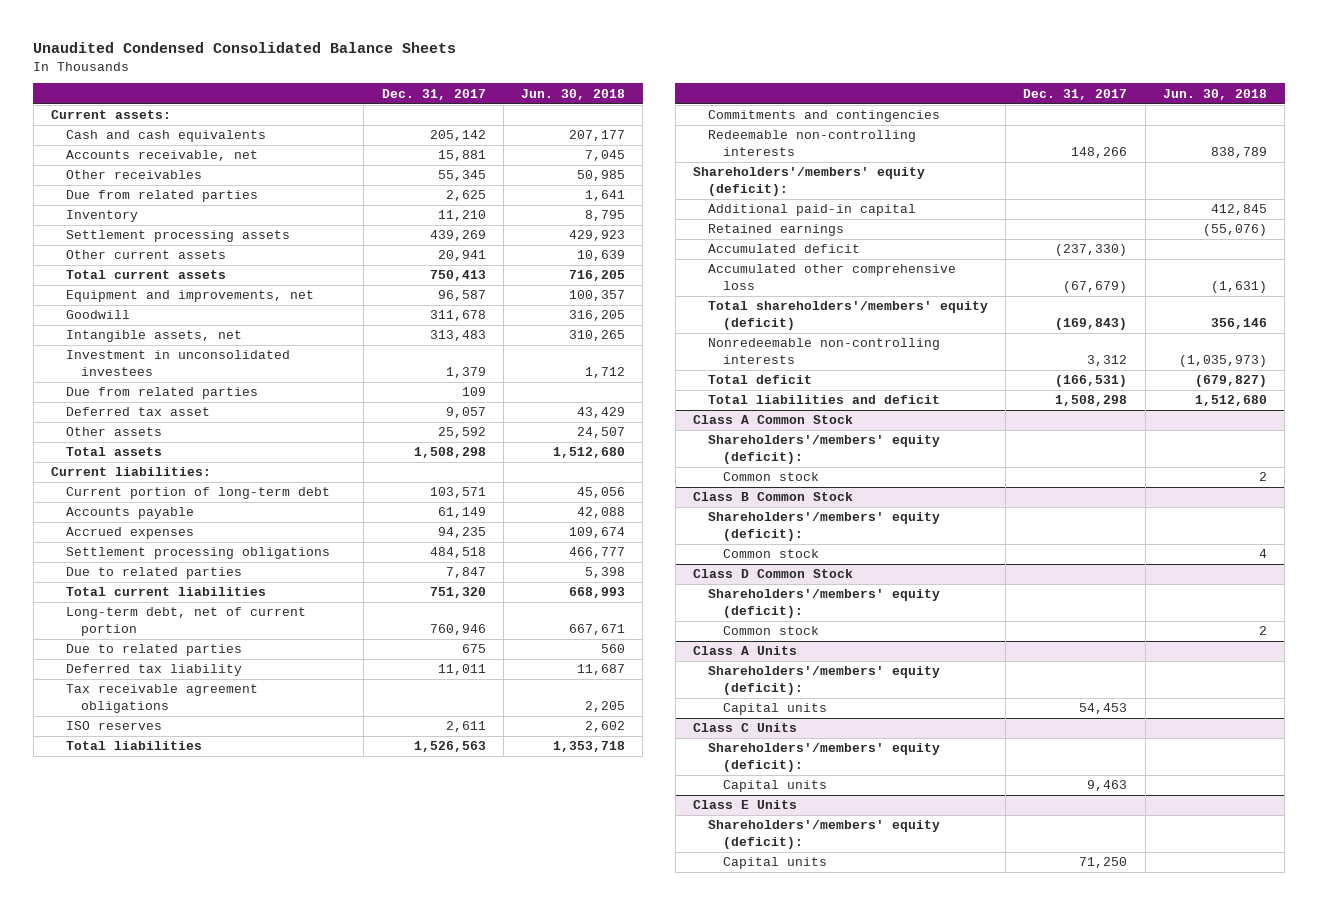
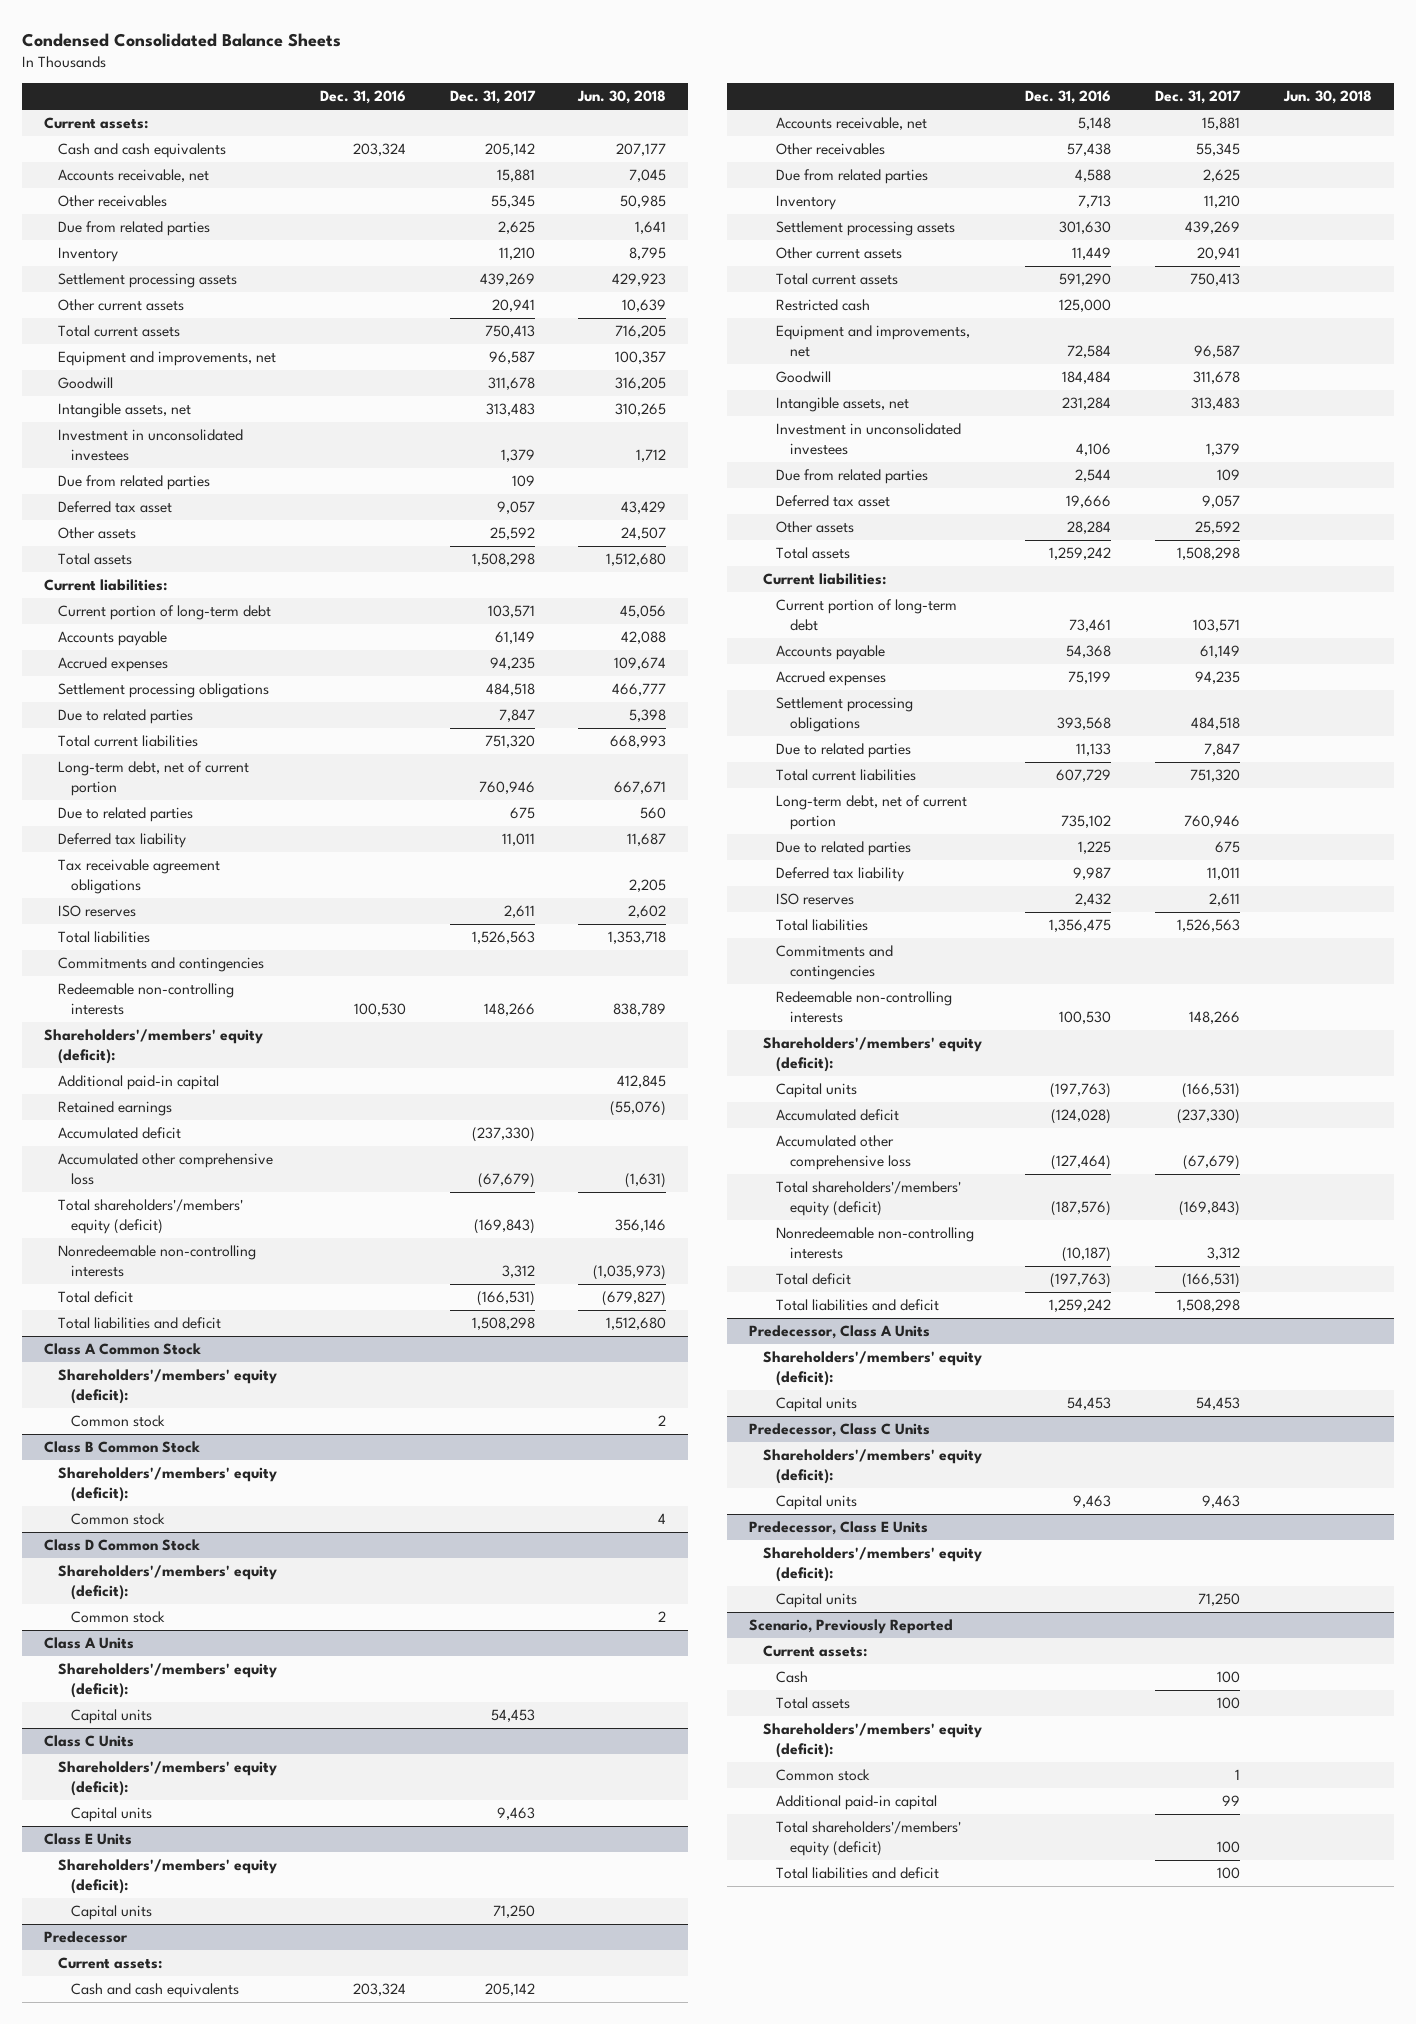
[33,42,457,54] Unaudited Condensed Consolidated Balance Sheets -> [22,33,342,48] Condensed Consolidated Balance Sheets
none -> [320,90,407,105] Dec. 31, 2016
none -> [43,1931,128,1944] Predecessor
none -> [57,1957,162,1970] Current assets:
none -> [71,1983,240,1999] Cash and cash equivalents
none -> [776,117,928,131] Accounts receivable, net
none -> [776,143,886,156] Other receivables
none -> [776,169,929,185] Due from related parties
none -> [776,195,837,211] Inventory
none -> [776,221,956,237] Settlement processing assets
none -> [776,247,903,260] Other current assets
none -> [776,273,899,286] Total current assets
none -> [776,299,871,312] Restricted cash
none -> [776,325,971,357] Equipment and improvements, net
none -> [776,371,832,384] Goodwill
none -> [776,397,910,413] Intangible assets, net
none -> [776,423,962,455] Investment in unconsolidated investees
none -> [776,469,929,485] Due from related parties
none -> [776,495,891,508] Deferred tax asset
none -> [776,521,855,534] Other assets
none -> [776,547,851,560] Total assets
none -> [762,573,886,586] Current liabilities:
none -> [776,599,958,631] Current portion of long-term debt
none -> [776,645,886,661] Accounts payable
none -> [776,671,887,687] Accrued expenses
none -> [776,697,914,732] Settlement processing obligations
none -> [776,743,912,759] Due to related parties
none -> [776,769,917,782] Total current liabilities
none -> [776,795,968,830] Long-term debt, net of current portion
none -> [776,841,912,857] Due to related parties
none -> [776,867,905,883] Deferred tax liability
none -> [776,893,855,906] ISO reserves
none -> [776,919,869,932] Total liabilities
none -> [776,945,894,980] Commitments and contingencies
none -> [776,991,953,1023] Redeemable non-controlling interests
none -> [762,1037,982,1072] Shareholders'/members' equity (deficit):
none -> [776,1083,858,1099] Capital units
none -> [776,1109,900,1122] Accumulated deficit
none -> [776,1135,912,1170] Accumulated other comprehensive loss
none -> [776,1181,962,1216] Total shareholders'/members' equity (deficit)
none -> [776,1227,975,1259] Nonredeemable non-controlling interests
none -> [776,1273,852,1286] Total deficit
none -> [776,1299,940,1312] Total liabilities and deficit
none -> [749,1325,931,1340] Predecessor, Class A Units
none -> [762,1351,982,1386] Shareholders'/members' equity (deficit):
none -> [776,1397,858,1413] Capital units
none -> [749,1423,931,1438] Predecessor, Class C Units
none -> [762,1449,982,1484] Shareholders'/members' equity (deficit):
none -> [776,1495,858,1511] Capital units
none -> [749,1521,929,1536] Predecessor, Class E Units
none -> [762,1547,982,1582] Shareholders'/members' equity (deficit):
none -> [776,1593,858,1609] Capital units
none -> [749,1619,954,1635] Scenario, Previously Reported
none -> [762,1645,867,1658] Current assets:
none -> [776,1671,809,1684] Cash
none -> [776,1697,851,1710] Total assets
none -> [762,1723,982,1758] Shareholders'/members' equity (deficit):
none -> [776,1769,871,1782] Common stock
none -> [776,1795,938,1811] Additional paid-in capital
none -> [776,1821,962,1856] Total shareholders'/members' equity (deficit)
none -> [776,1867,940,1880] Total liabilities and deficit

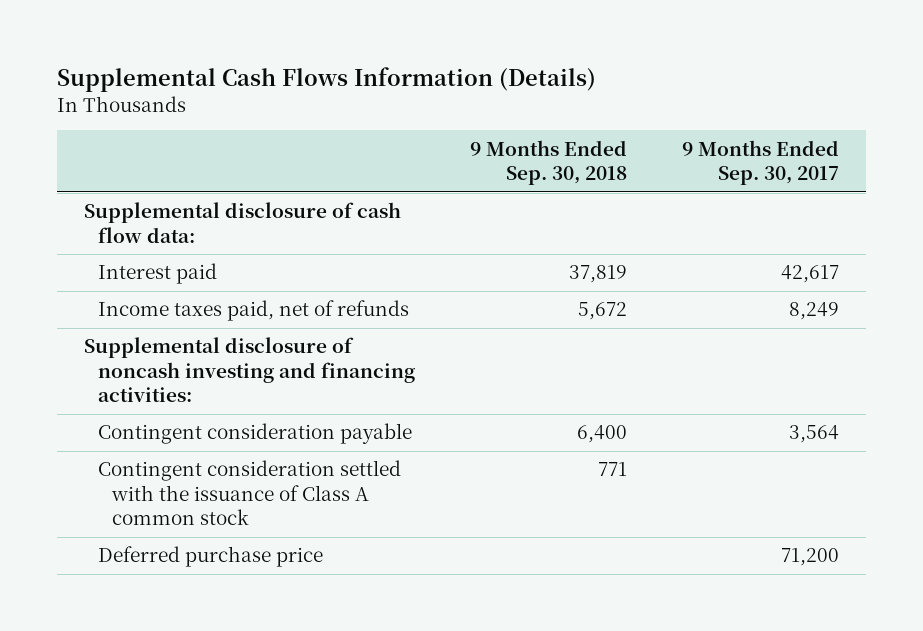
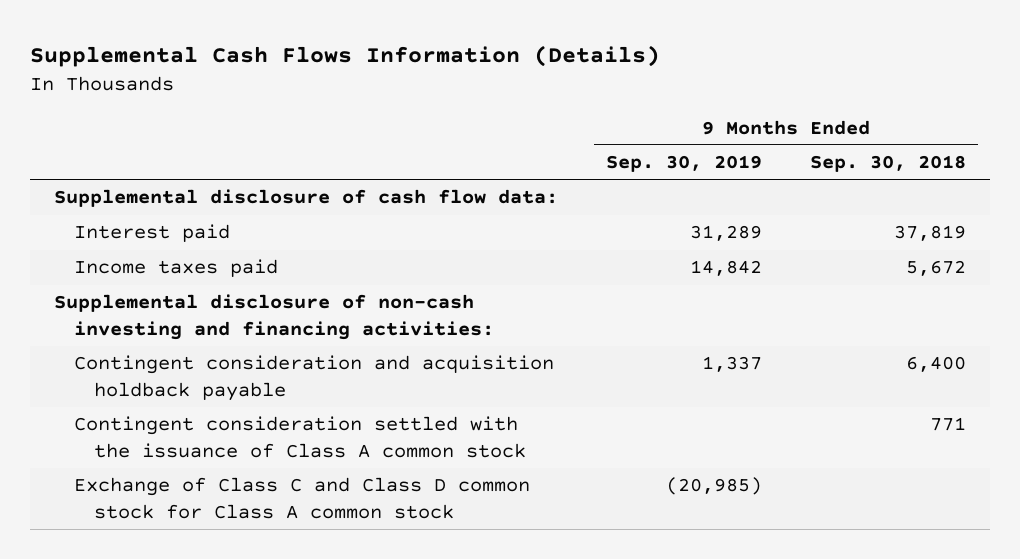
[681,139,839,186] 9 Months Ended Sep. 30, 2017 -> none
none -> [605,155,762,173] Sep. 30, 2019
[98,300,410,322] Income taxes paid, net of refunds -> [73,259,278,278] Income taxes paid
[84,337,416,403] Supplemental disclosure of noncash investing and financing activities: -> [53,294,494,340] Supplemental disclosure of non-cash investing and financing activities:
[98,423,413,445] Contingent consideration payable -> [73,355,554,401] Contingent consideration and acquisition holdback payable
[98,546,324,568] Deferred purchase price -> none
none -> [73,477,530,519] Exchange of Class C and Class D common stock for Class A common stock

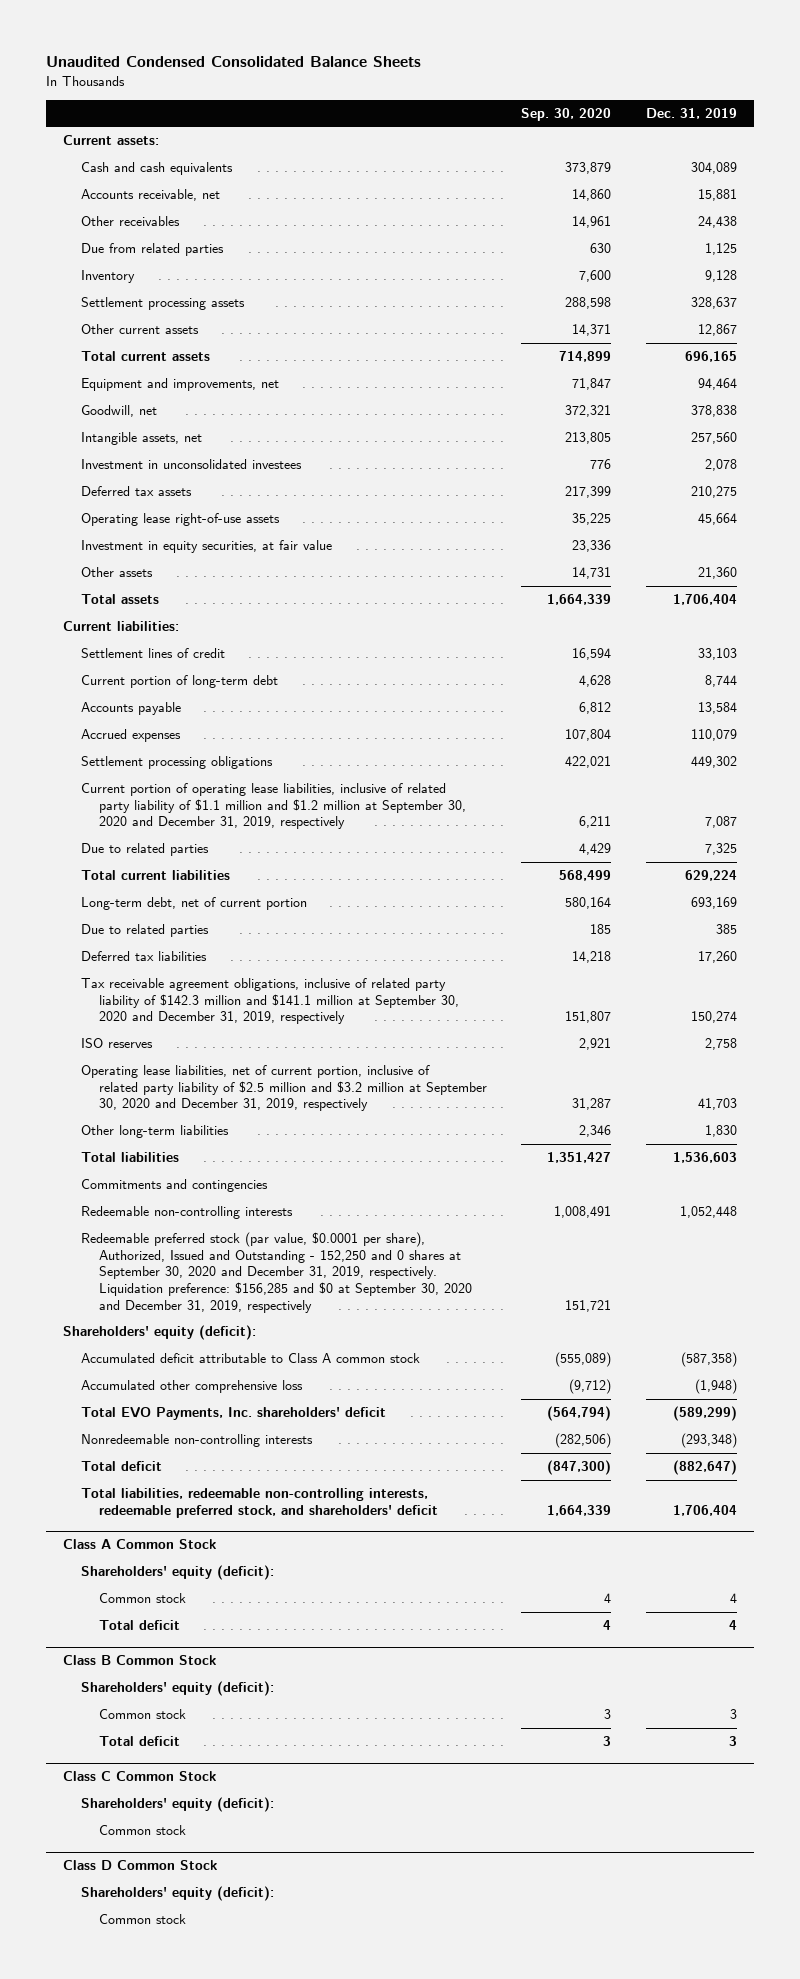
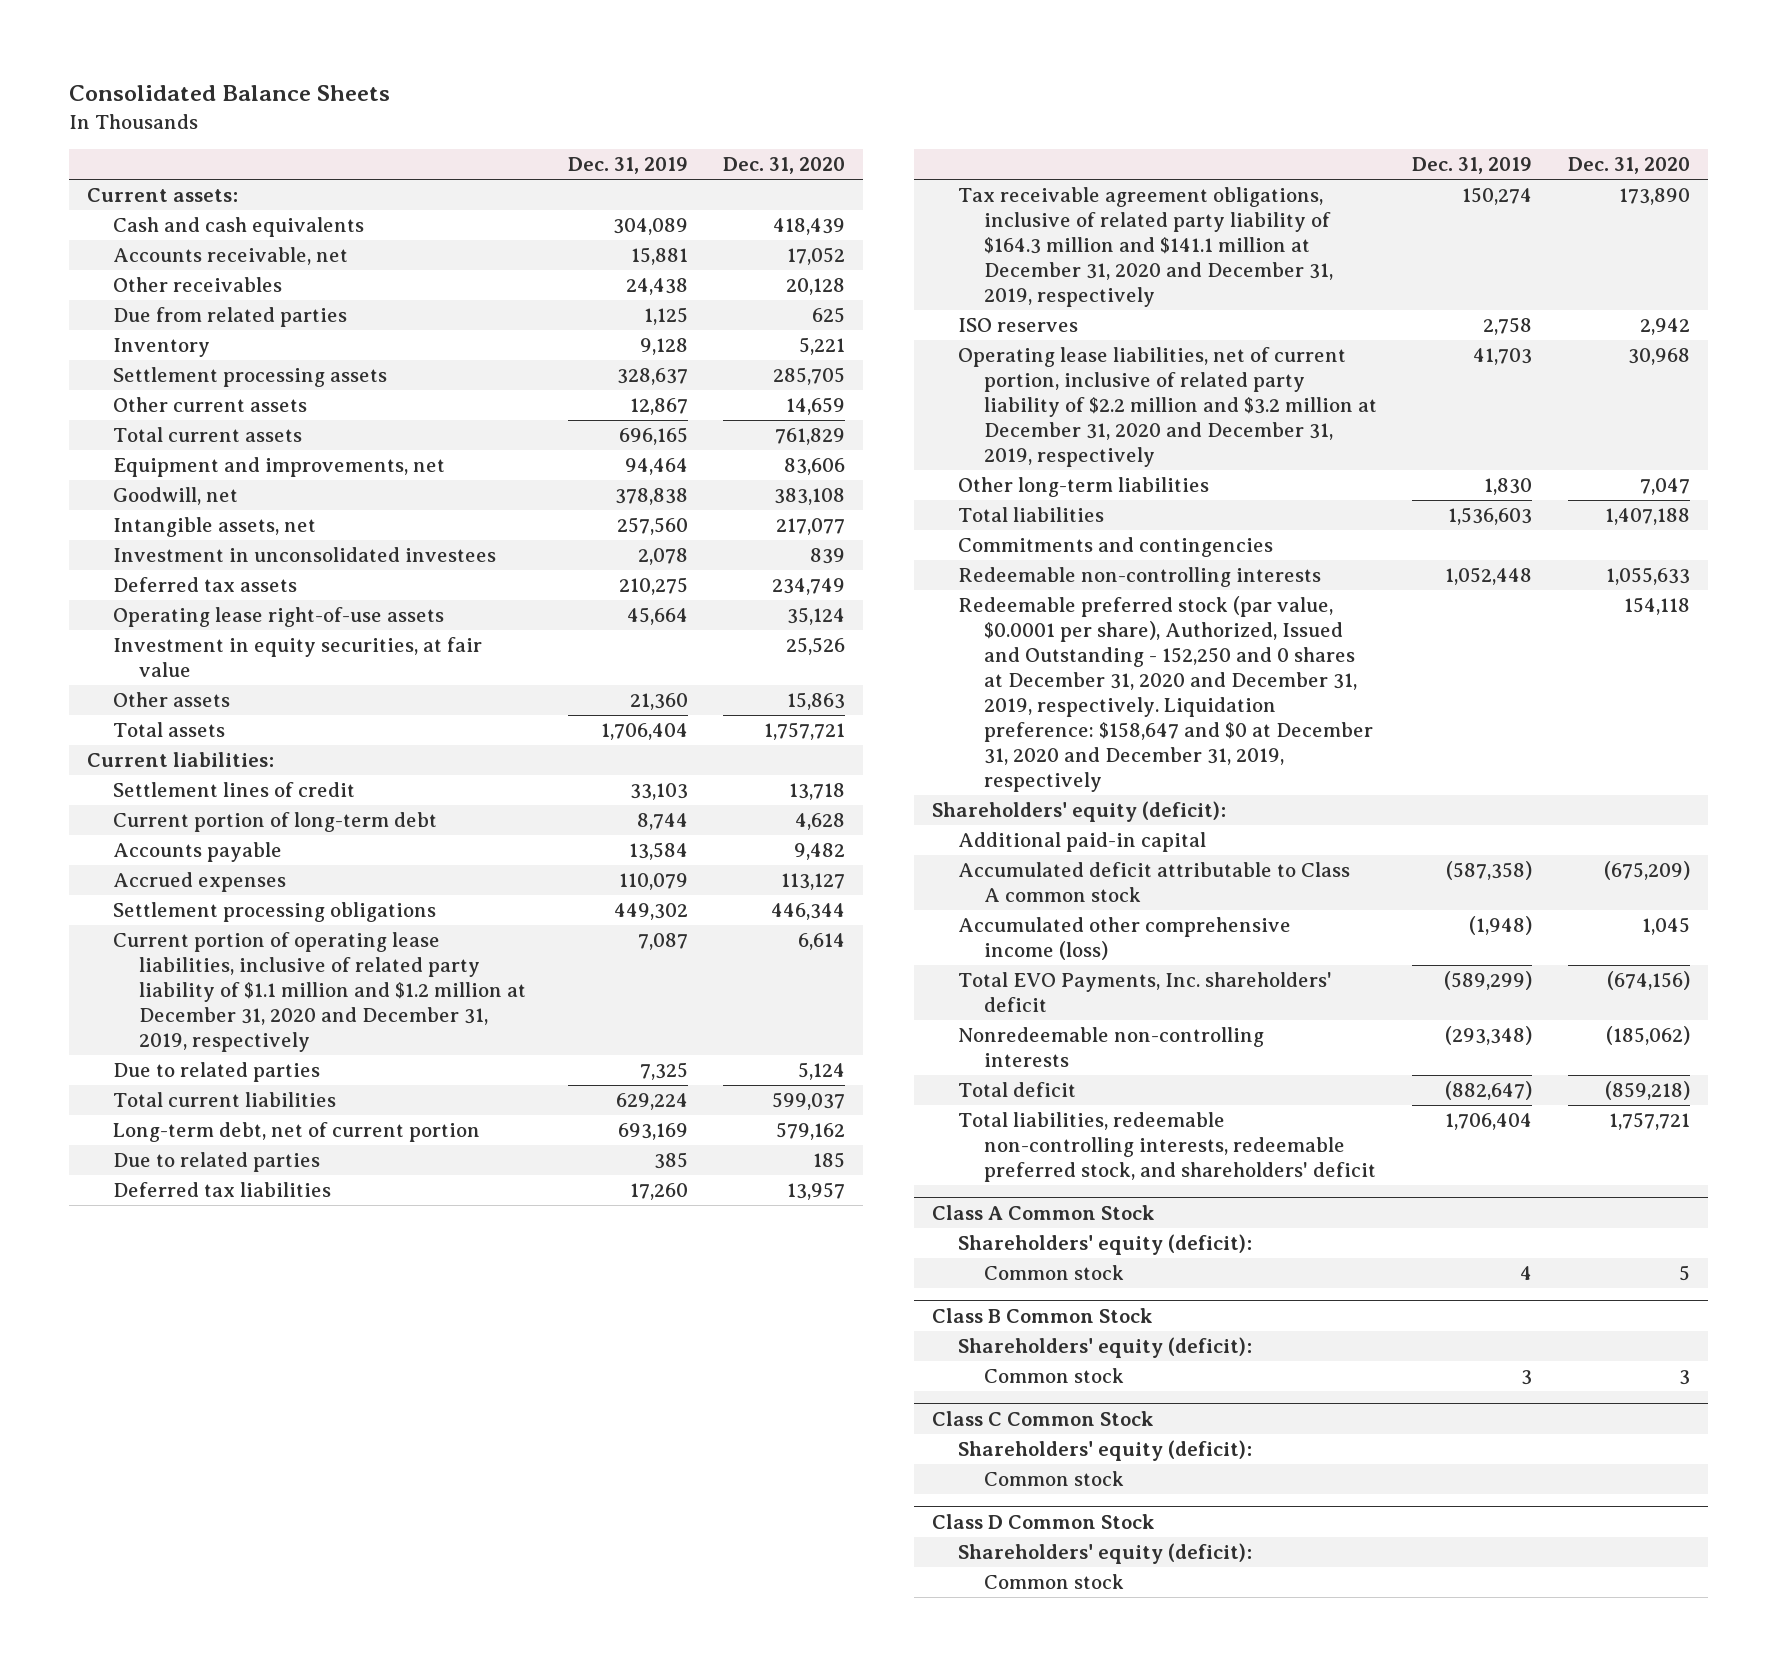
[45,56,421,68] Unaudited Condensed Consolidated Balance Sheets -> [69,85,391,102] Consolidated Balance Sheets
[521,107,612,121] Sep. 30, 2020 -> none
none -> [723,157,846,175] Dec. 31, 2020
[80,783,466,830] Current portion of operating lease liabilities, inclusive of related party liability of $1.1 million and $1.2 million at September 30, 2020 and December 31, 2019, respectively -> [113,932,526,1053] Current portion of operating lease liabilities, inclusive of related party liability of $1.1 million and $1.2 million at December 31, 2020 and December 31, 2019, respectively
[80,978,459,1025] Tax receivable agreement obligations, inclusive of related party liability of $142.3 million and $141.1 million at September 30, 2020 and December 31, 2019, respectively -> [957,187,1333,308] Tax receivable agreement obligations, inclusive of related party liability of $164.3 million and $141.1 million at December 31, 2020 and December 31, 2019, respectively
[80,1065,487,1112] Operating lease liabilities, net of current portion, inclusive of related party liability of $2.5 million and $3.2 million at September 30, 2020 and December 31, 2019, respectively -> [957,347,1377,468] Operating lease liabilities, net of current portion, inclusive of related party liability of $2.2 million and $3.2 million at December 31, 2020 and December 31, 2019, respectively
[80,1232,472,1313] Redeemable preferred stock (par value, $0.0001 per share), Authorized, Issued and Outstanding - 152,250 and 0 shares at September 30, 2020 and December 31, 2019, respectively. Liquidation preference: $156,285 and $0 at September 30, 2020 and December 31, 2019, respectively -> [957,596,1373,792] Redeemable preferred stock (par value, $0.0001 per share), Authorized, Issued and Outstanding - 152,250 and 0 shares at December 31, 2020 and December 31, 2019, respectively. Liquidation preference: $158,647 and $0 at December 31, 2020 and December 31, 2019, respectively
none -> [957,832,1206,853] Additional paid-in capital
[80,1380,303,1394] Accumulated other comprehensive loss -> [957,917,1291,961] Accumulated other comprehensive income (loss)
[98,1620,180,1631] Total deficit -> none
[98,1736,180,1747] Total deficit -> none

